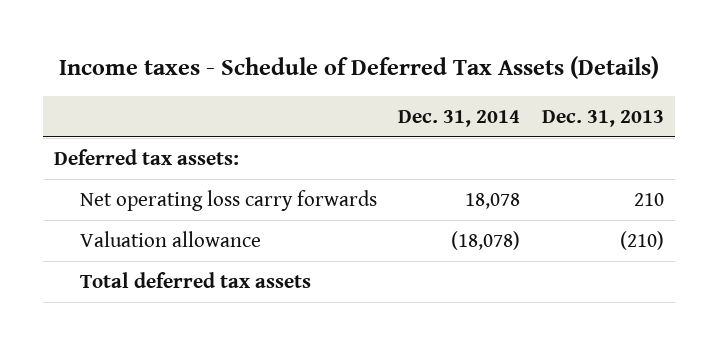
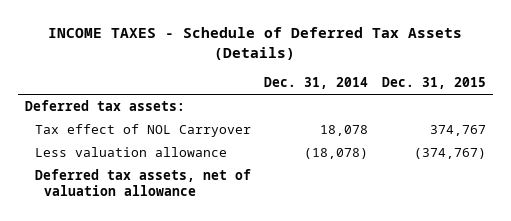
[59,56,660,80] Income taxes - Schedule of Deferred Tax Assets (Details) -> [48,27,463,60] INCOME TAXES - Schedule of Deferred Tax Assets (Details)
[542,109,665,127] Dec. 31, 2013 -> none
none -> [381,76,486,89] Dec. 31, 2015
[79,189,377,211] Net operating loss carry forwards -> [34,124,251,138] Tax effect of NOL Carryover
[79,230,261,247] Valuation allowance -> [34,147,227,158] Less valuation allowance
[79,271,311,288] Total deferred tax assets -> [34,169,251,197] Deferred tax assets, net of valuation allowance

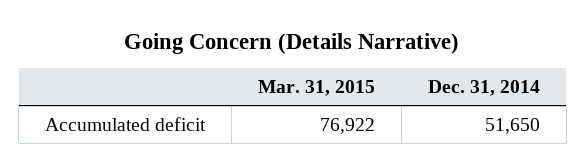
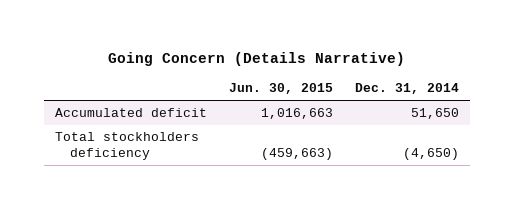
[257,80,375,97] Mar. 31, 2015 -> none
none -> [228,83,333,95] Jun. 30, 2015
none -> [54,132,199,160] Total stockholders deficiency

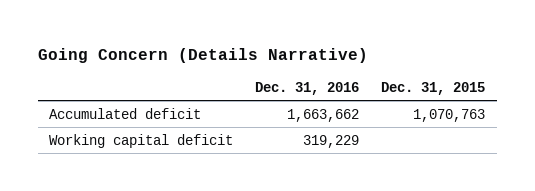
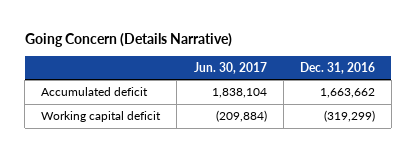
[381,81,486,95] Dec. 31, 2015 -> none
none -> [193,61,267,74] Jun. 30, 2017
[303,134,360,148] 319,229 -> [323,110,375,123] (319,299)

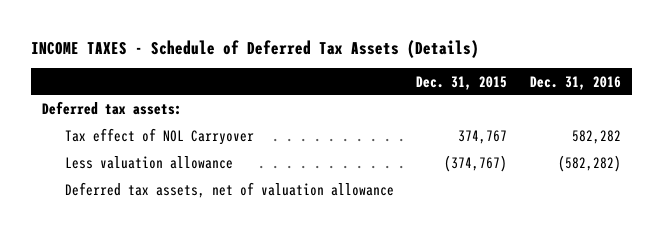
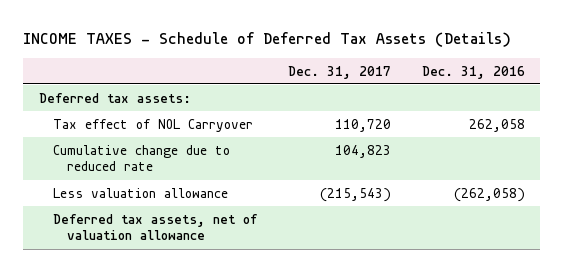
[416,75,508,90] Dec. 31, 2015 -> none
none -> [287,65,391,79] Dec. 31, 2017
[571,130,621,145] 582,282 -> [468,118,525,132] 262,058
none -> [53,144,231,172] Cumulative change due to reduced rate
[557,155,621,173] (582,282) -> [453,187,525,202] (262,058)

